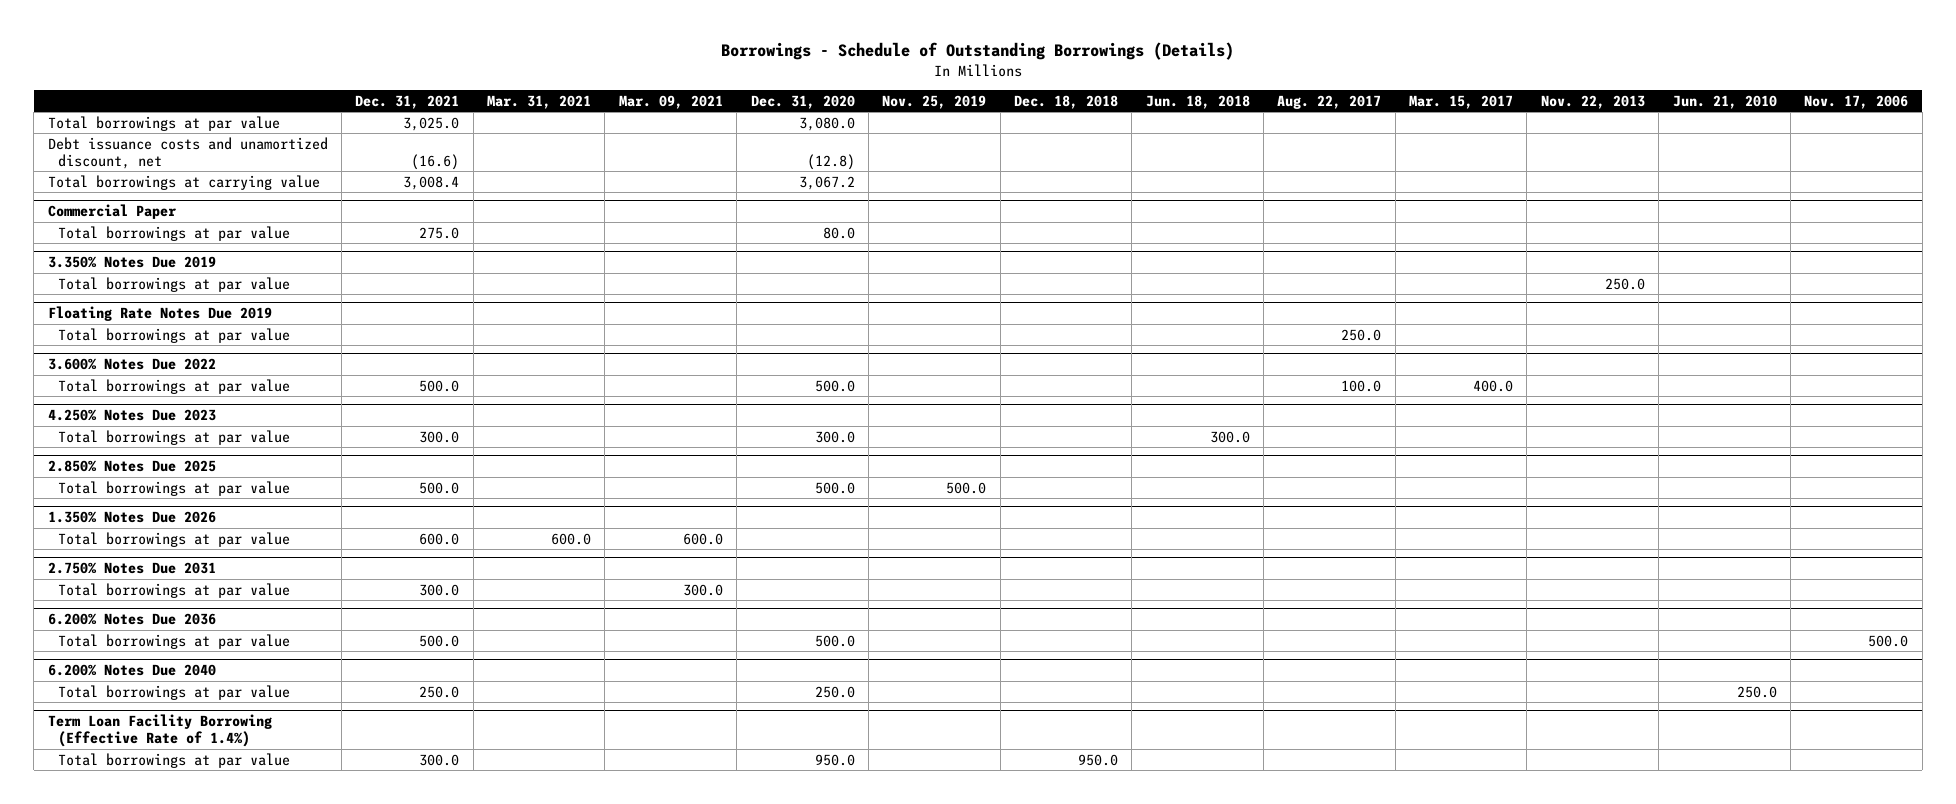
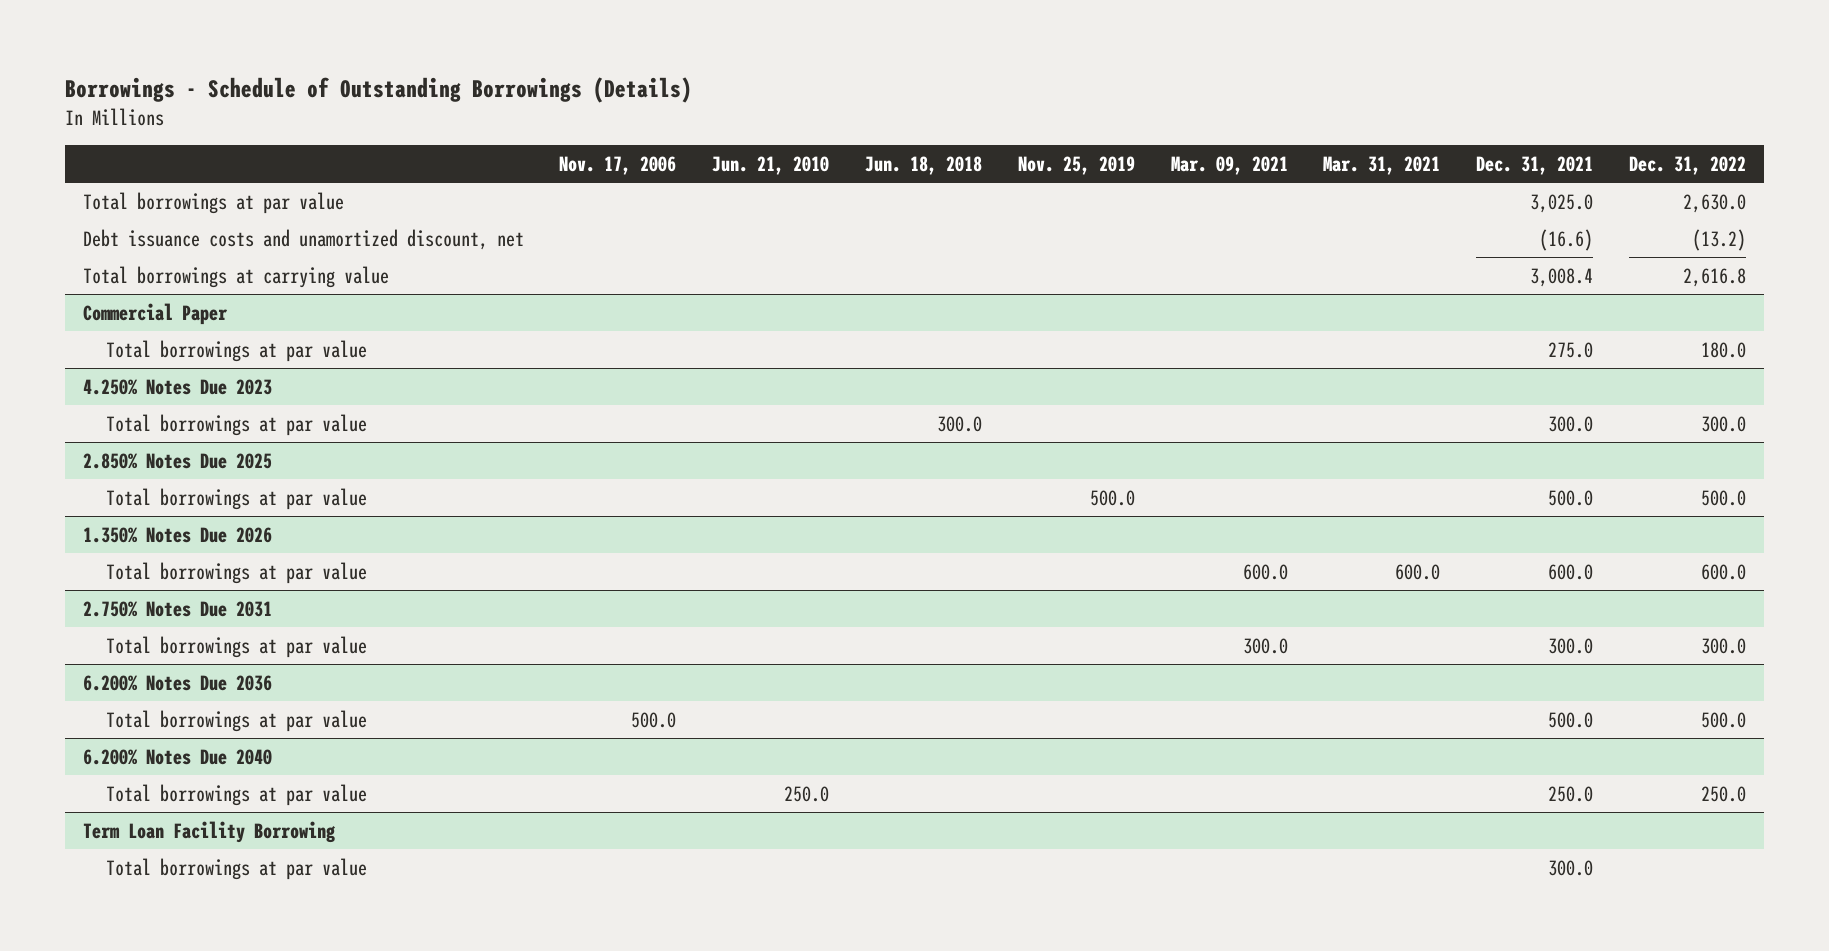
[750,94,855,109] Dec. 31, 2020 -> none
[1013,94,1118,109] Dec. 18, 2018 -> none
[1277,94,1382,109] Aug. 22, 2017 -> none
[1409,94,1514,109] Mar. 15, 2017 -> none
[1540,94,1645,109] Nov. 22, 2013 -> none
none -> [1629,155,1747,175] Dec. 31, 2022
[47,256,216,269] 3.350% Notes Due 2019 -> none
[57,276,290,292] Total borrowings at par value -> none
[47,306,272,322] Floating Rate Notes Due 2019 -> none
[57,327,290,343] Total borrowings at par value -> none
[47,358,216,371] 3.600% Notes Due 2022 -> none
[57,378,290,394] Total borrowings at par value -> none
[47,714,272,748] Term Loan Facility Borrowing (Effective Rate of 1.4%) -> [82,820,336,843] Term Loan Facility Borrowing

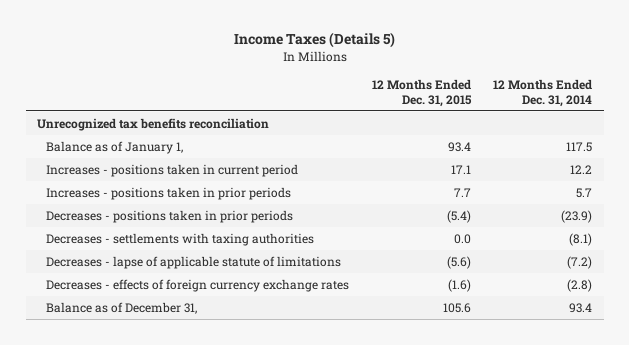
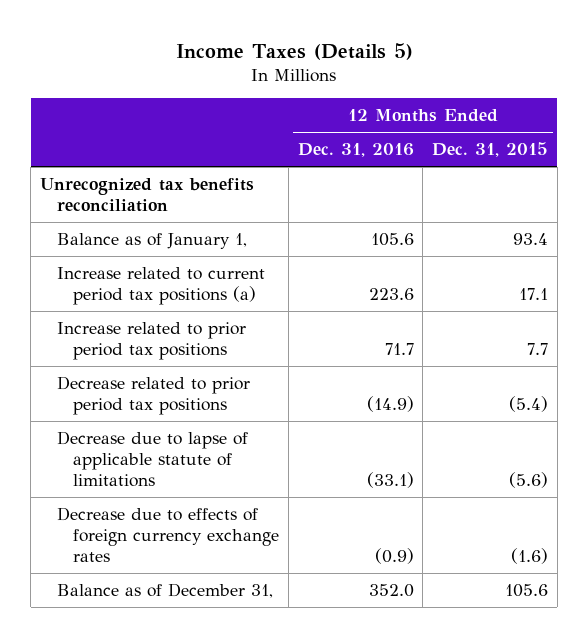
[493,78,593,107] 12 Months Ended Dec. 31, 2014 -> none
none -> [297,143,414,158] Dec. 31, 2016
[46,232,315,246] Decreases - settlements with taxing authorities -> none
[46,163,299,177] Increases - positions taken in current period -> [56,266,265,306] Increase related to current period tax positions (a)
[46,186,292,200] Increases - positions taken in prior periods -> [56,321,246,361] Increase related to prior period tax positions
[46,209,294,223] Decreases - positions taken in prior periods -> [56,375,250,416] Decrease related to prior period tax positions
[46,255,342,269] Decreases - lapse of applicable statute of limitations -> [56,430,248,488] Decrease due to lapse of applicable statute of limitations
[46,278,350,292] Decreases - effects of foreign currency exchange rates -> [56,506,280,563] Decrease due to effects of foreign currency exchange rates

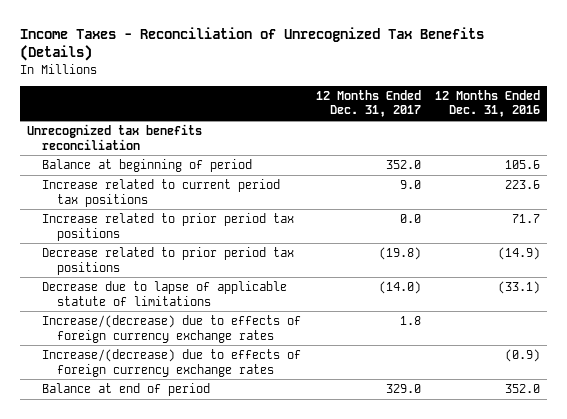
[175,42,413,60] Income Taxes (Details 5) -> [20,26,485,62] Income Taxes - Reconciliation of Unrecognized Tax Benefits (Details)
[431,142,548,158] Dec. 31, 2015 -> none
none -> [315,89,421,118] 12 Months Ended Dec. 31, 2017
[56,232,247,249] Balance as of January 1, -> [42,159,253,173] Balance at beginning of period
[56,266,265,306] Increase related to current period tax positions (a) -> [42,179,281,207] Increase related to current period tax positions
none -> [42,315,302,343] Increase/(decrease) due to effects of foreign currency exchange rates
[56,506,280,563] Decrease due to effects of foreign currency exchange rates -> [42,349,302,377] Increase/(decrease) due to effects of foreign currency exchange rates
[56,582,273,598] Balance as of December 31, -> [42,383,211,397] Balance at end of period

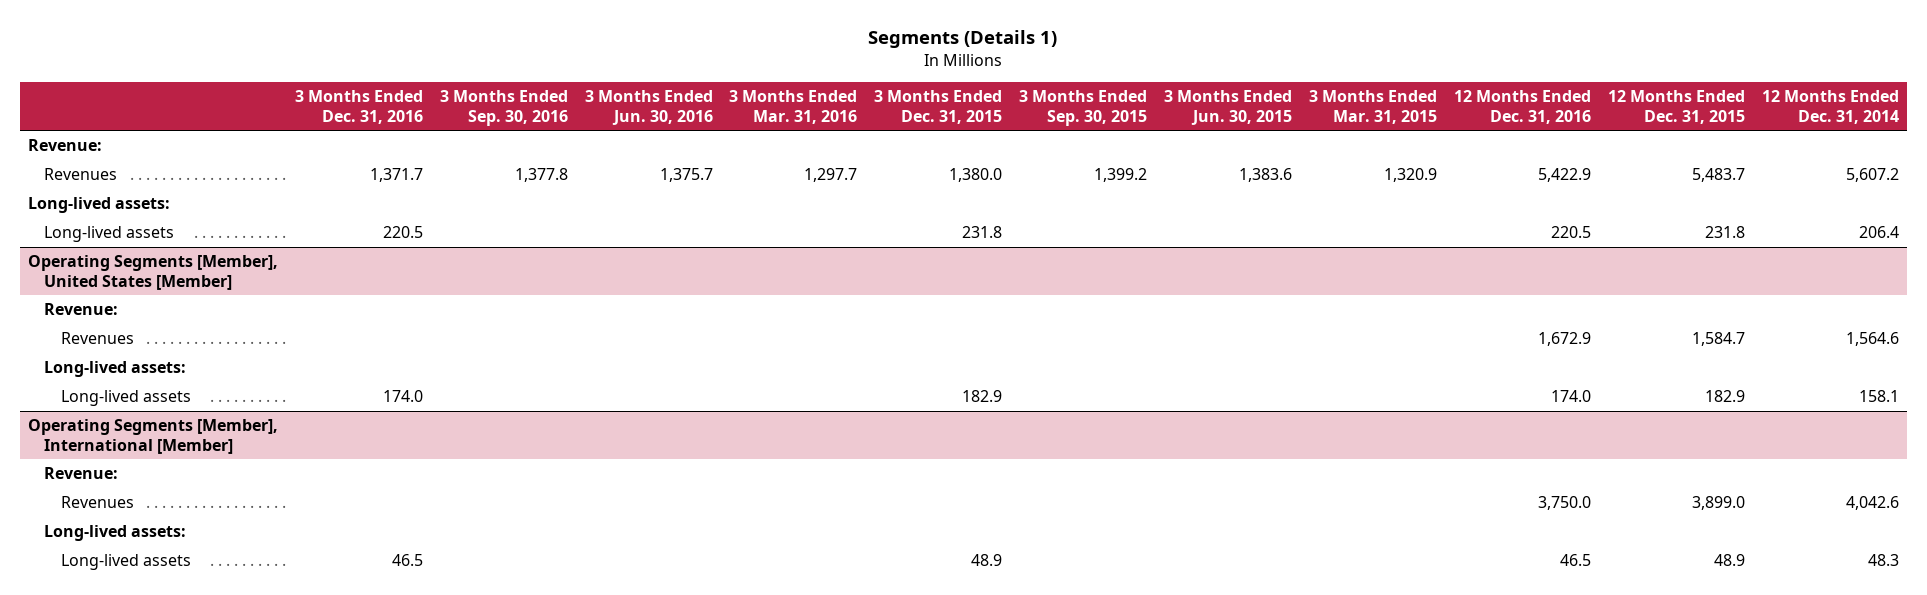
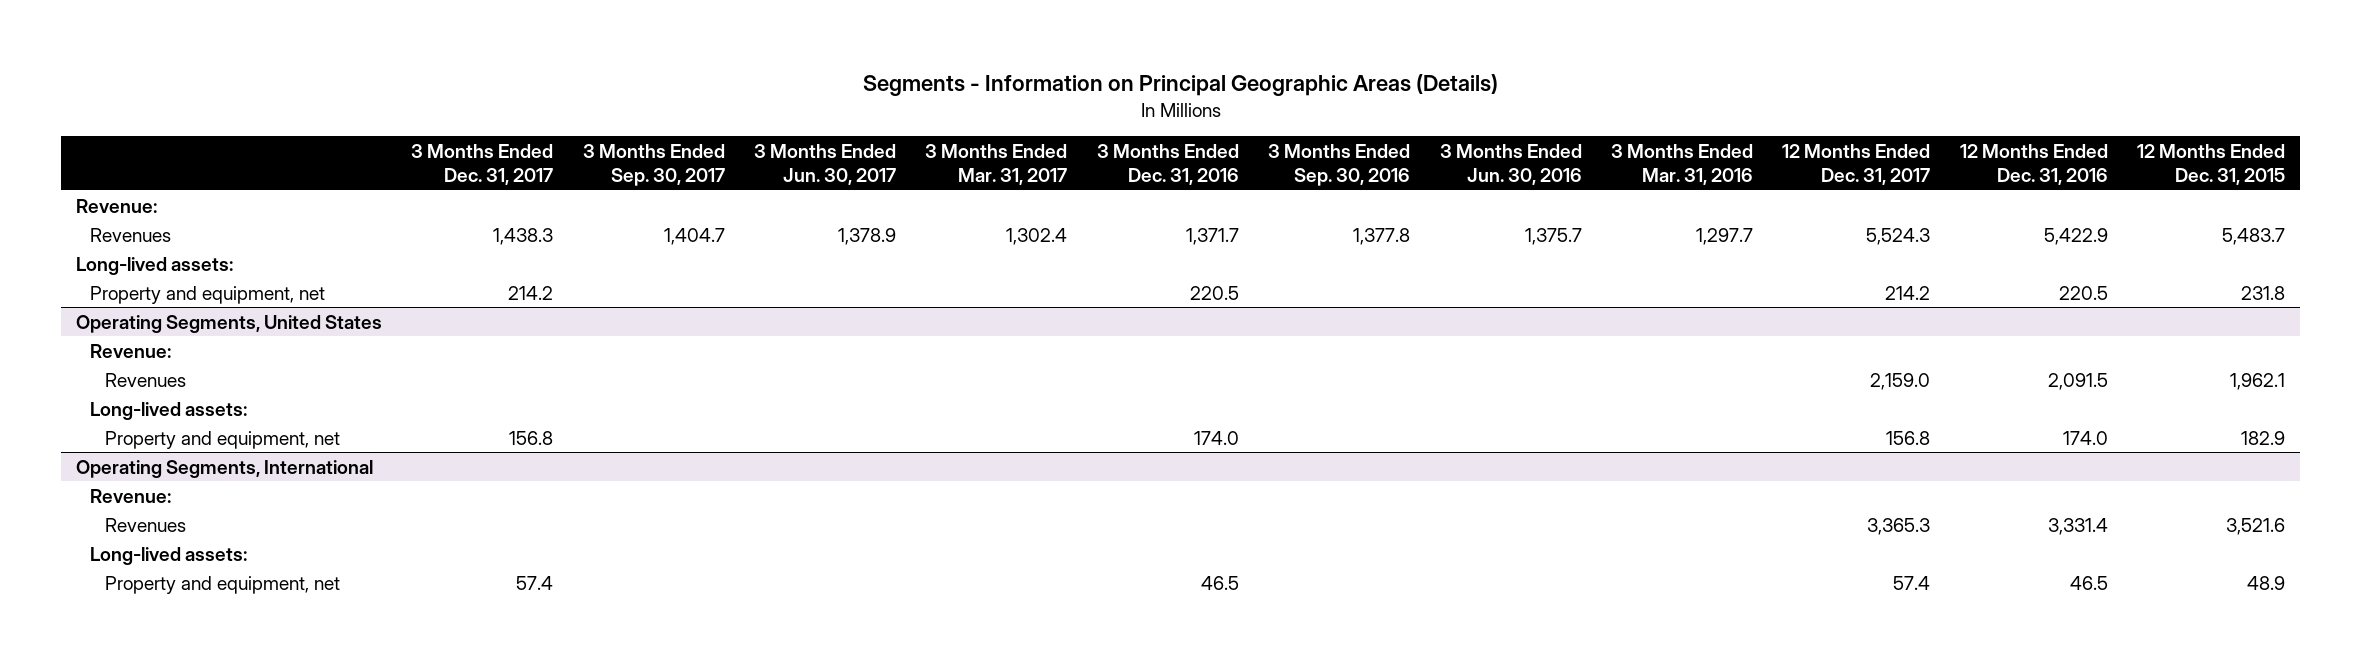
[868,30,1058,49] Segments (Details 1) -> [862,74,1498,97] Segments - Information on Principal Geographic Areas (Details)
[874,90,1003,124] 3 Months Ended Dec. 31, 2015 -> none
[1019,90,1148,126] 3 Months Ended Sep. 30, 2015 -> none
[1164,90,1293,125] 3 Months Ended Jun. 30, 2015 -> none
[1308,90,1437,124] 3 Months Ended Mar. 31, 2015 -> none
[1761,90,1899,124] 12 Months Ended Dec. 31, 2014 -> none
none -> [411,143,554,186] 3 Months Ended Dec. 31, 2017
none -> [582,143,725,187] 3 Months Ended Sep. 30, 2017
none -> [754,143,897,186] 3 Months Ended Jun. 30, 2017
none -> [925,143,1068,186] 3 Months Ended Mar. 31, 2017
none -> [1782,143,1931,186] 12 Months Ended Dec. 31, 2017
[44,226,175,243] Long-lived assets -> [90,285,326,304] Property and equipment, net
[27,255,278,290] Operating Segments [Member], United States [Member] -> [76,314,383,333] Operating Segments, United States
[1537,332,1591,347] 1,672.9 -> [2047,372,2108,390] 2,091.5
[1691,332,1745,347] 1,584.7 -> [2230,372,2286,390] 1,962.1
[60,390,191,407] Long-lived assets -> [104,430,340,449] Property and equipment, net
[27,419,278,454] Operating Segments [Member], International [Member] -> [76,459,374,478] Operating Segments, International
[1537,496,1591,511] 3,750.0 -> [2047,517,2108,535] 3,331.4
[1691,496,1745,511] 3,899.0 -> [2226,517,2286,535] 3,521.6
[60,554,191,571] Long-lived assets -> [104,575,340,594] Property and equipment, net

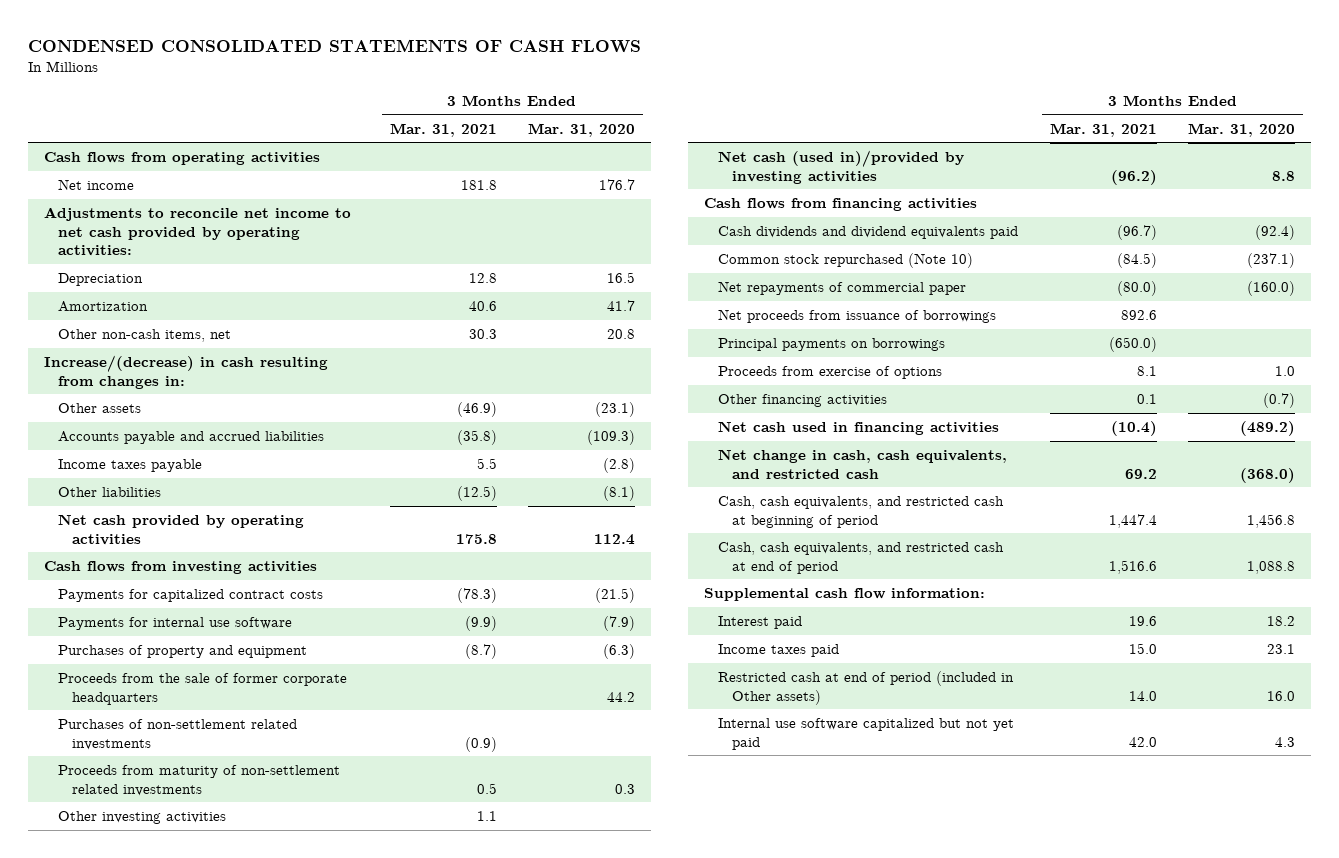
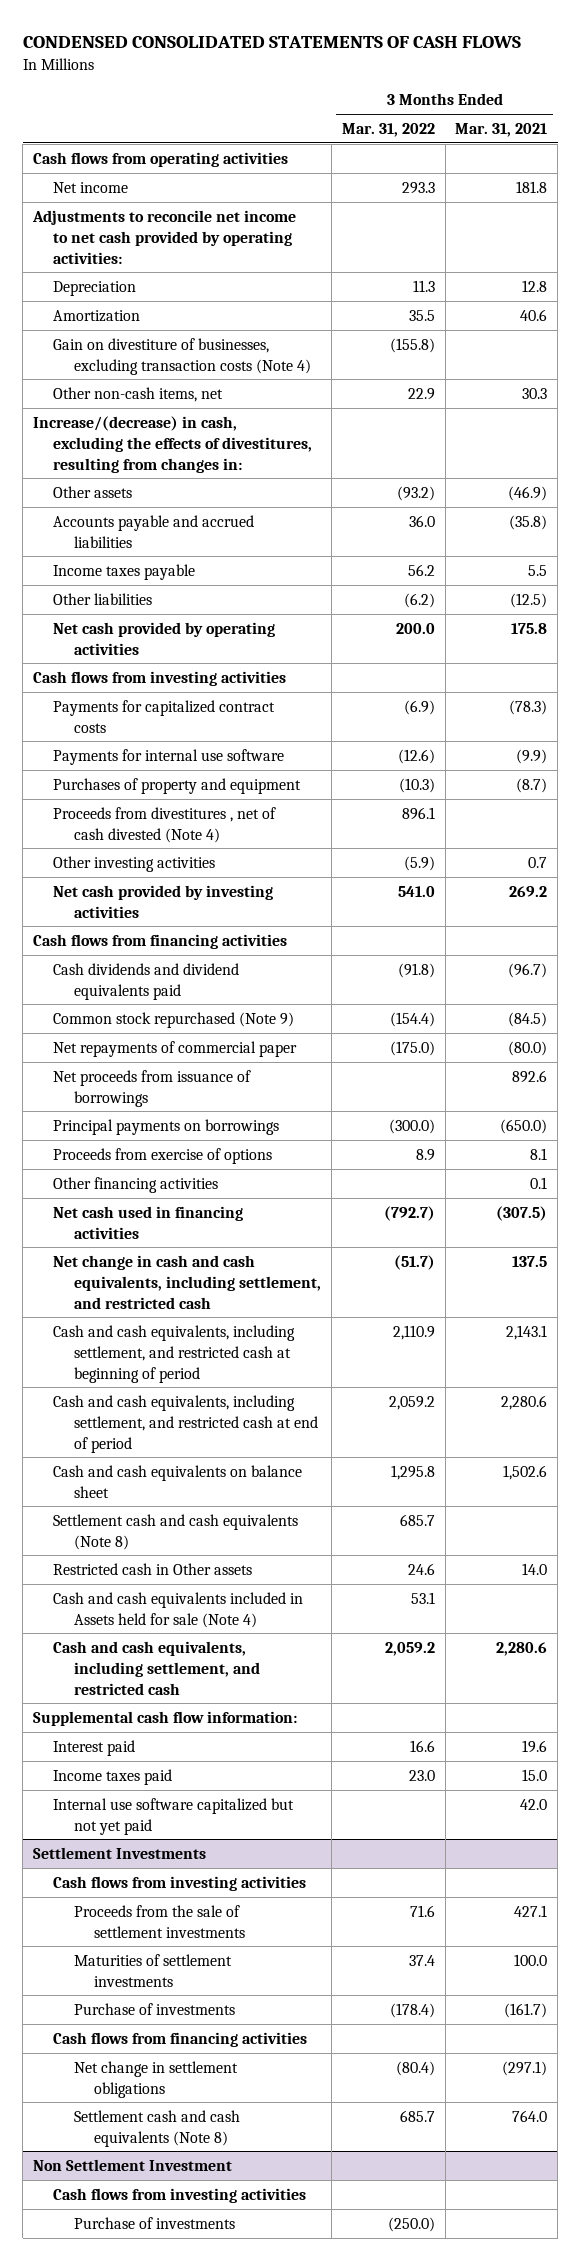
[528,122,636,137] Mar. 31, 2020 -> none
none -> [341,123,435,138] Mar. 31, 2022
none -> [53,337,311,375] Gain on divestiture of businesses, excluding transaction costs (Note 4)
[44,355,329,389] Increase/(decrease) in cash resulting from changes in: -> [33,415,313,473] Increase/(decrease) in cash, excluding the effects of divestitures, resulting from changes in:
[58,673,348,705] Proceeds from the sale of former corporate headquarters -> none
[58,719,298,750] Purchases of non-settlement related investments -> none
[58,765,341,796] Proceeds from maturity of non-settlement related investments -> none
none -> [53,806,277,843] Proceeds from divestitures , net of cash divested (Note 4)
[476,811,497,822] 1.1 -> [528,856,548,868] 0.7
[718,150,965,184] Net cash (used in)/provided by investing activities -> [53,884,274,918] Net cash provided by investing activities
[1110,169,1157,185] (96.2) -> [509,885,548,897] 269.2
[718,253,974,269] Common stock repurchased (Note 10) -> [53,1011,295,1028] Common stock repurchased (Note 9)
[1110,421,1157,437] (10.4) -> [496,1205,548,1221] (307.5)
[718,449,1008,479] Net change in cash, cash equivalents, and restricted cash -> [53,1254,321,1309] Net change in cash and cash equivalents, including settlement, and restricted cash
[1124,468,1157,479] 69.2 -> [512,1255,548,1267] 137.5
[718,496,1005,528] Cash, cash equivalents, and restricted cash at beginning of period -> [53,1324,296,1383] Cash and cash equivalents, including settlement, and restricted cash at beginning of period
[1108,513,1157,528] 1,447.4 -> [506,1324,548,1340] 2,143.1
[718,542,1005,574] Cash, cash equivalents, and restricted cash at end of period -> [53,1394,318,1453] Cash and cash equivalents, including settlement, and restricted cash at end of period
[1108,559,1157,574] 1,516.6 -> [501,1394,548,1410] 2,280.6
none -> [53,1464,303,1498] Cash and cash equivalents on balance sheet
none -> [53,1513,299,1550] Settlement cash and cash equivalents (Note 8)
none -> [53,1562,253,1575] Restricted cash in Other assets
none -> [53,1591,304,1628] Cash and cash equivalents included in Assets held for sale (Note 4)
none -> [53,1640,260,1695] Cash and cash equivalents, including settlement, and restricted cash
[718,671,1015,705] Restricted cash at end of period (included in Other assets) -> none
none -> [33,1846,207,1859] Settlement Investments
none -> [53,1875,307,1891] Cash flows from investing activities
none -> [73,1904,246,1938] Proceeds from the sale of settlement investments
none -> [73,1953,232,1987] Maturities of settlement investments
none -> [73,2002,235,2015] Purchase of investments
none -> [53,2031,308,2047] Cash flows from financing activities
none -> [73,2060,238,2098] Net change in settlement obligations
none -> [73,2109,240,2147] Settlement cash and cash equivalents (Note 8)
none -> [33,2158,233,2171] Non Settlement Investment
none -> [53,2187,307,2203] Cash flows from investing activities
none -> [73,2216,235,2229] Purchase of investments

